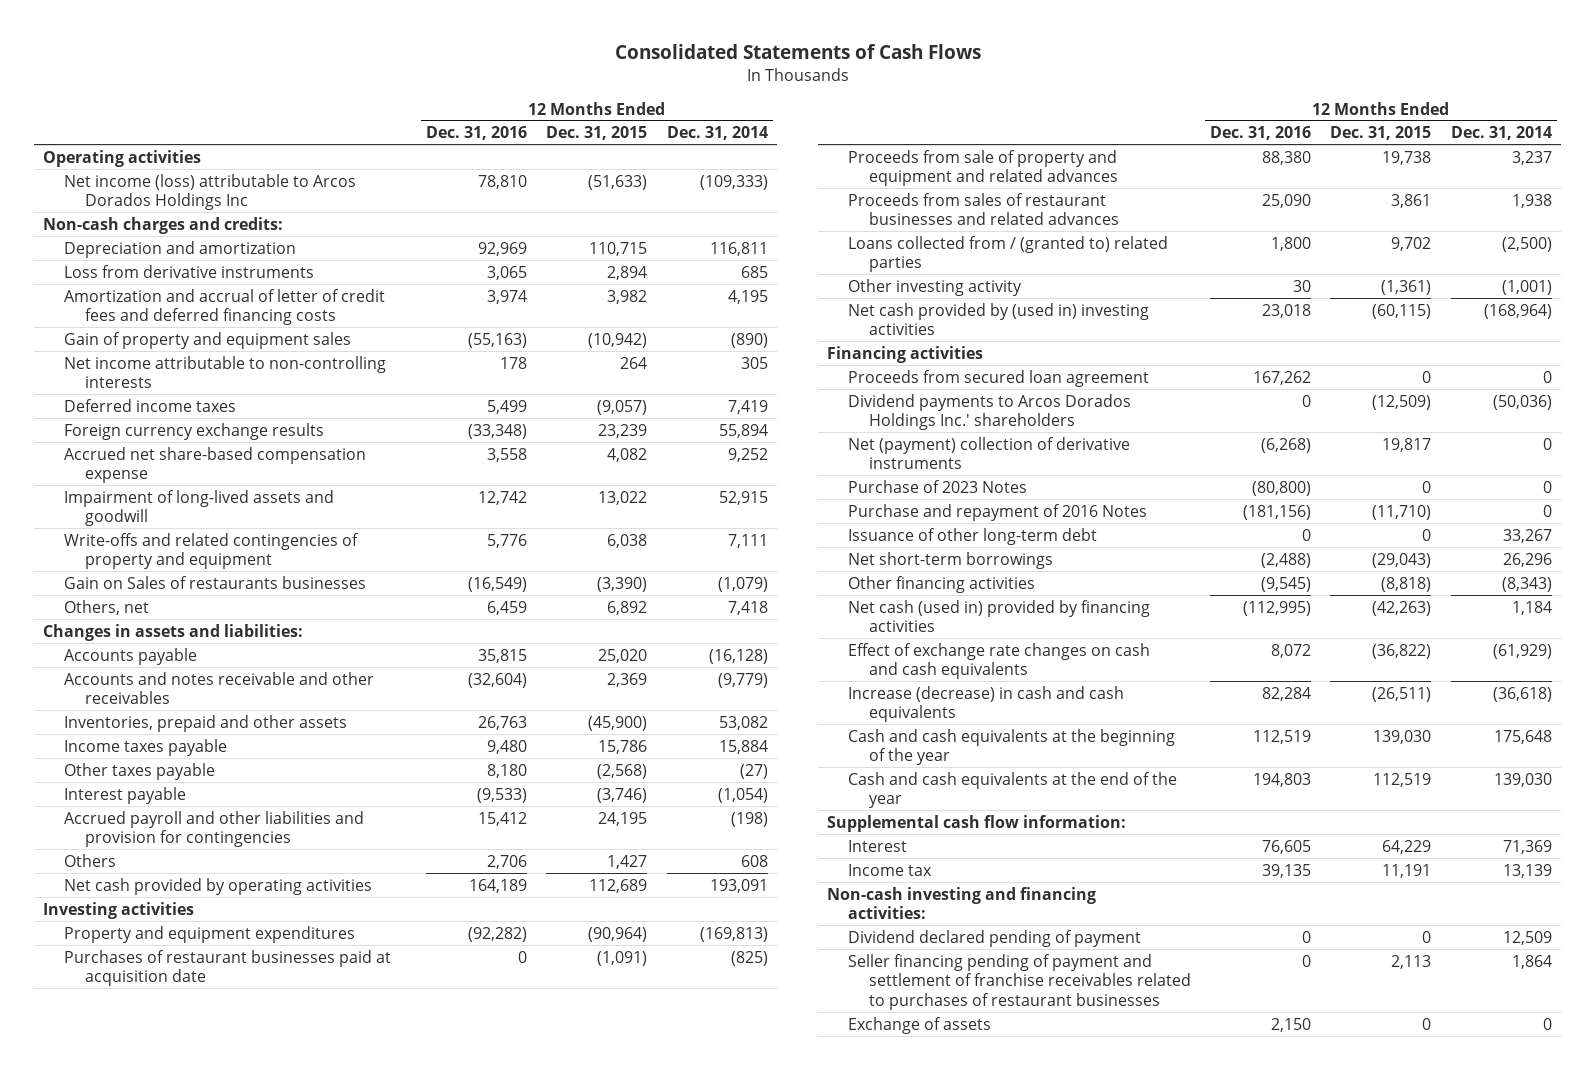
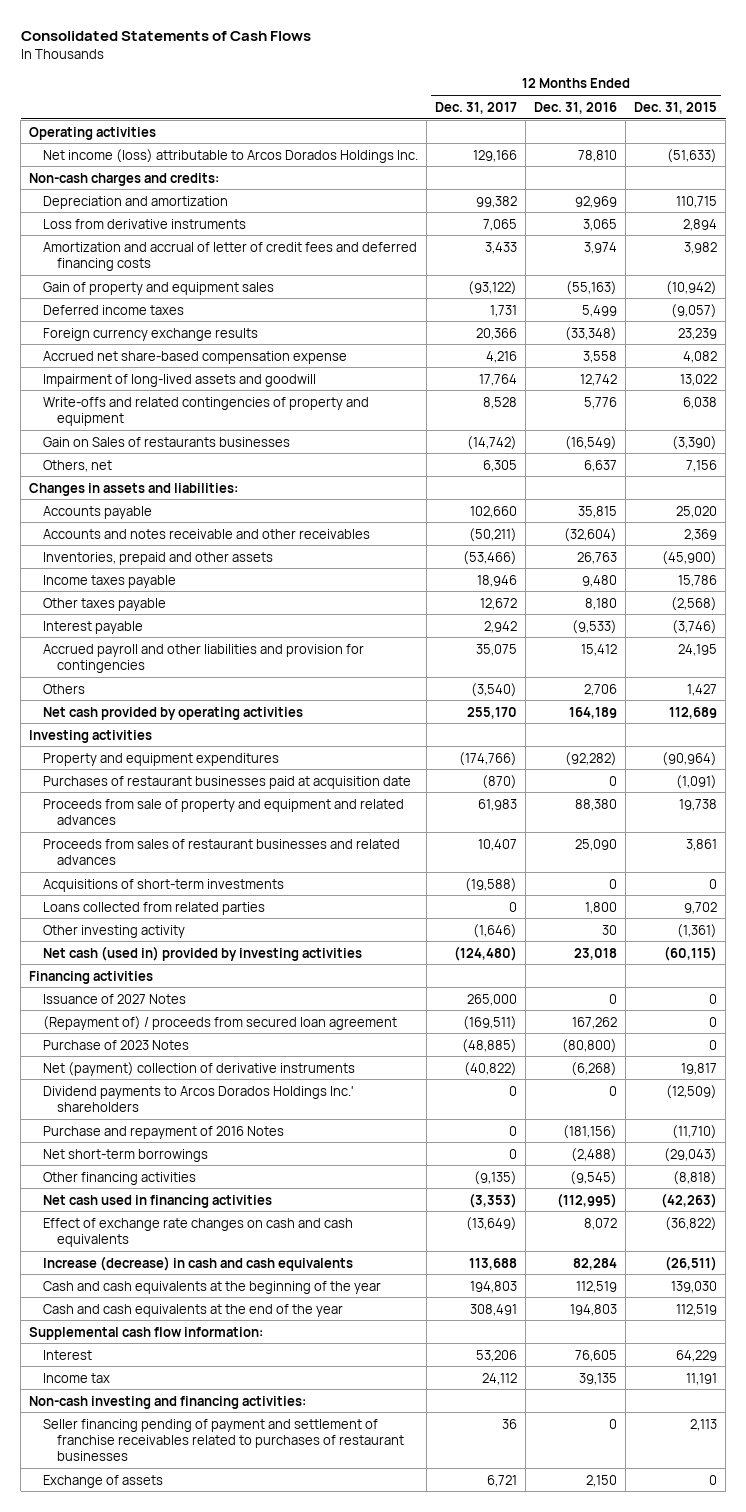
[666,126,768,141] Dec. 31, 2014 -> none
none -> [435,101,518,114] Dec. 31, 2017
[64,173,357,211] Net income (loss) attributable to Arcos Dorados Holdings Inc -> [42,148,418,163] Net income (loss) attributable to Arcos Dorados Holdings Inc.
[64,355,387,389] Net income attributable to non-controlling interests -> none
[487,600,528,615] 6,459 -> [584,459,618,472] 6,637
[607,600,648,615] 6,892 -> [686,459,718,472] 7,156
none -> [42,878,284,892] Acquisitions of short-term investments
[848,235,1169,273] Loans collected from / (granted to) related parties -> [42,901,265,915] Loans collected from related parties
[848,302,1150,336] Net cash provided by (used in) investing activities -> [42,945,362,961] Net cash (used in) provided by investing activities
none -> [42,993,186,1004] Issuance of 2027 Notes
[848,369,1150,387] Proceeds from secured loan agreement -> [42,1015,397,1030] (Repayment of) / proceeds from secured loan agreement
[848,436,1131,470] Net (payment) collection of derivative instruments -> [42,1061,355,1076] Net (payment) collection of derivative instruments
[848,393,1132,431] Dividend payments to Arcos Dorados Holdings Inc.' shareholders -> [42,1085,354,1112] Dividend payments to Arcos Dorados Holdings Inc.' shareholders
[848,527,1098,545] Issuance of other long-term debt -> none
[848,599,1151,633] Net cash (used in) provided by financing activities -> [42,1194,272,1208] Net cash used in financing activities
[848,929,1142,947] Dividend declared pending of payment -> none

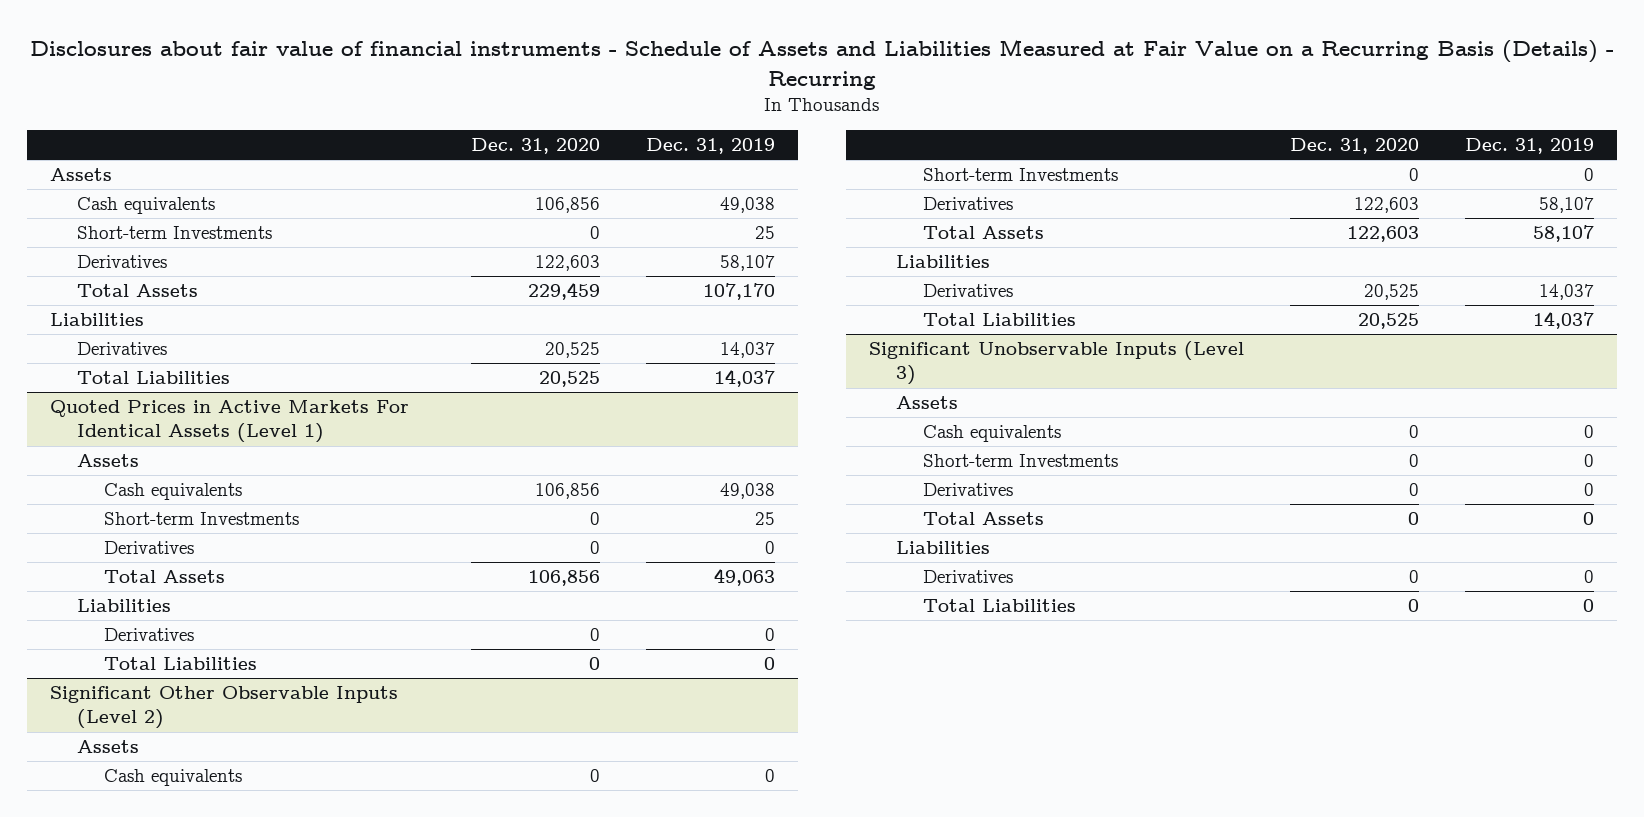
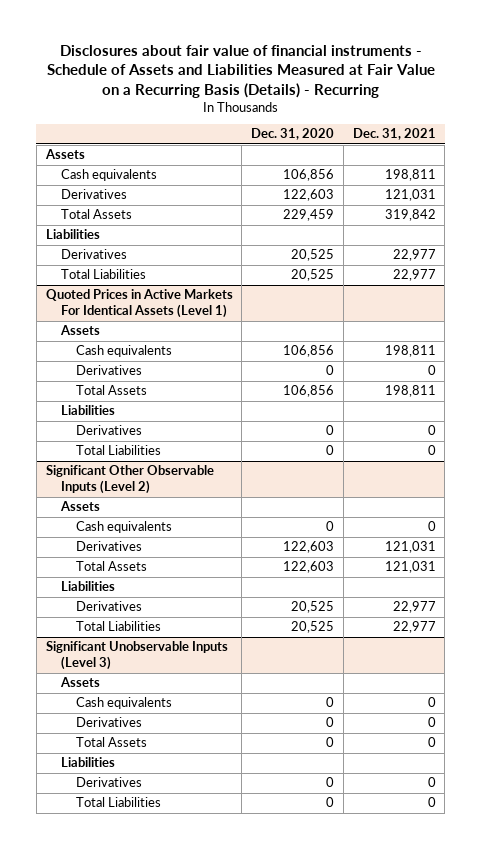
[646,138,776,155] Dec. 31, 2019 -> none
none -> [352,128,436,141] Dec. 31, 2021
[77,226,273,240] Short-term Investments -> none
[104,512,300,526] Short-term Investments -> none
[923,168,1119,182] Short-term Investments -> none
[923,454,1119,468] Short-term Investments -> none

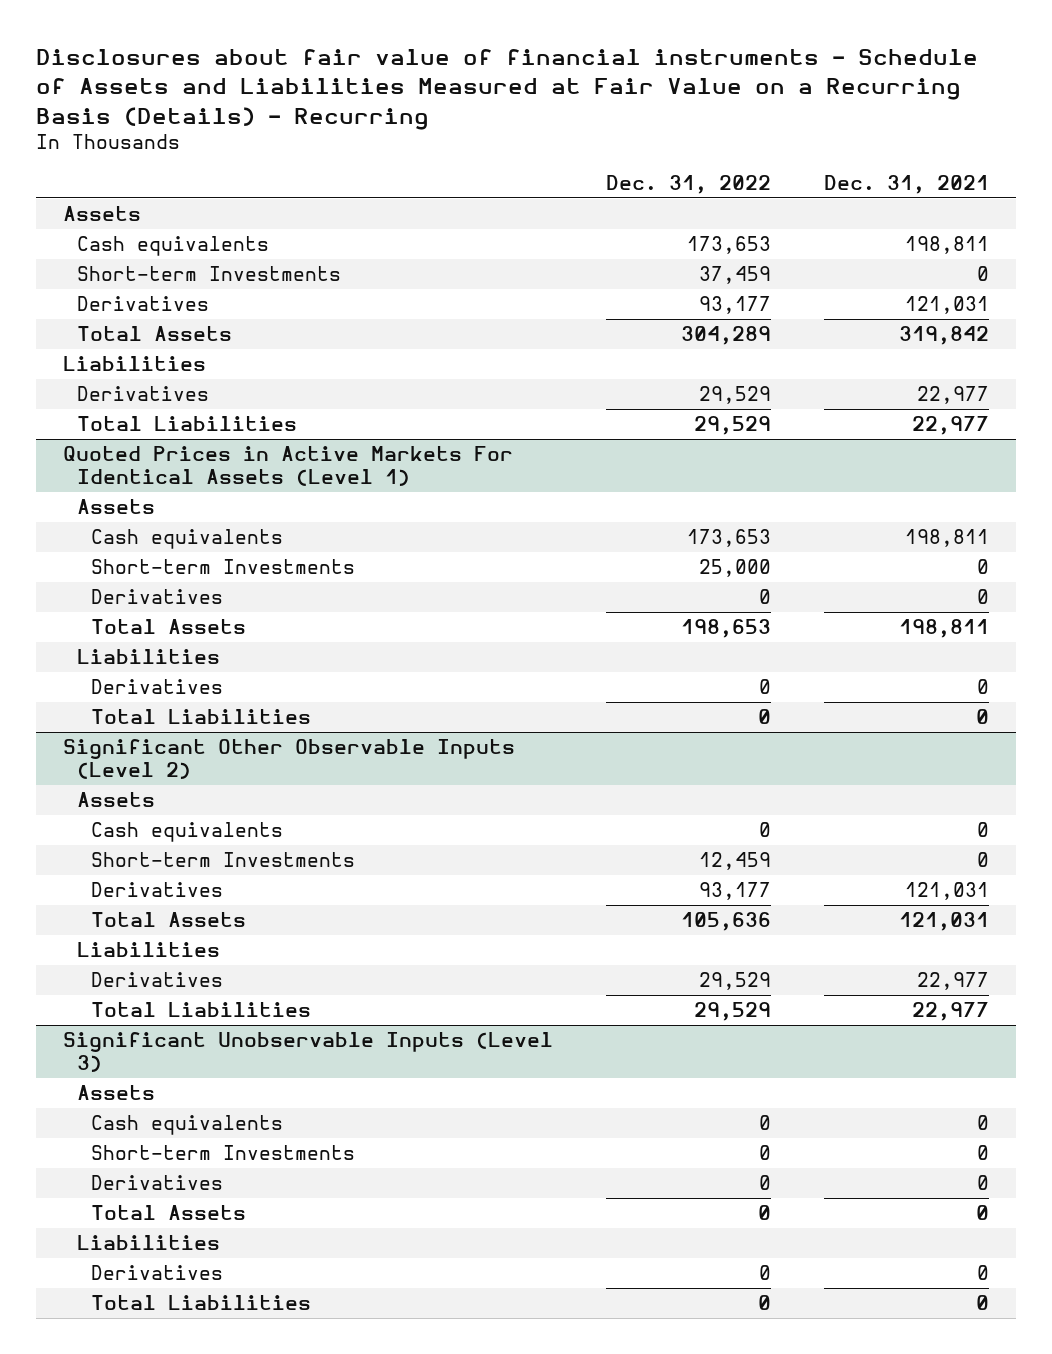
[251,128,335,141] Dec. 31, 2020 -> none
none -> [605,175,771,195] Dec. 31, 2022
none -> [77,266,342,282] Short-term Investments
none -> [91,559,356,575] Short-term Investments
none -> [91,852,356,868] Short-term Investments
none -> [91,1145,356,1161] Short-term Investments

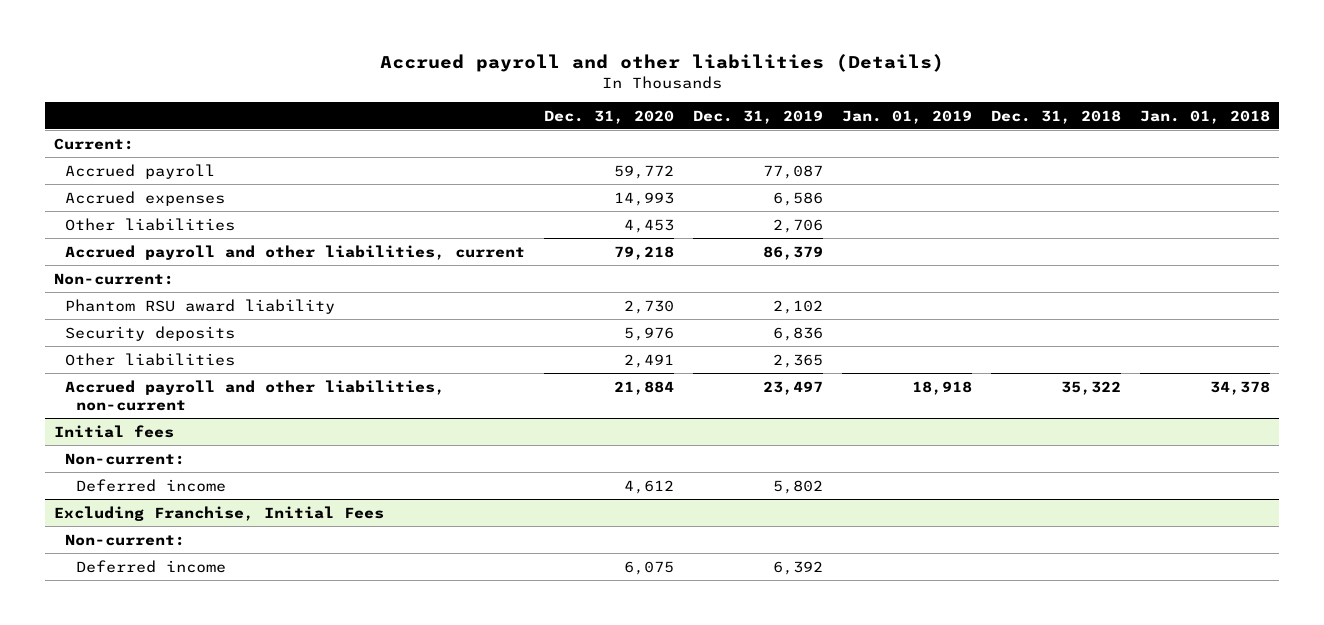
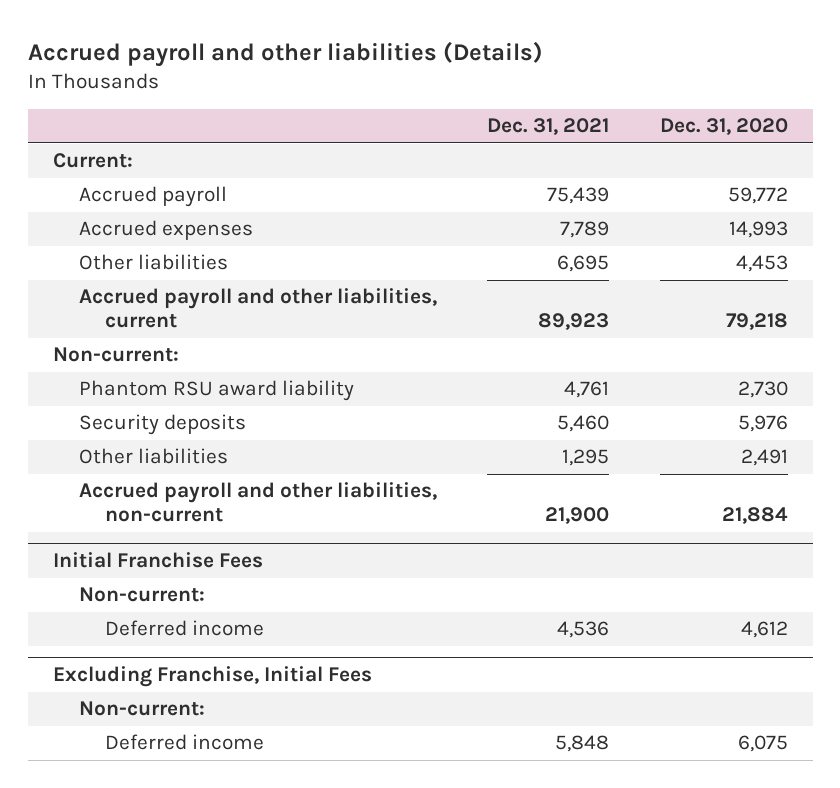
[692,109,823,124] Dec. 31, 2019 -> none
[841,109,972,124] Jan. 01, 2019 -> none
[990,109,1121,124] Dec. 31, 2018 -> none
[1139,109,1270,124] Jan. 01, 2018 -> none
none -> [487,118,610,136] Dec. 31, 2021
[54,424,175,438] Initial fees -> [52,552,263,569] Initial Franchise Fees

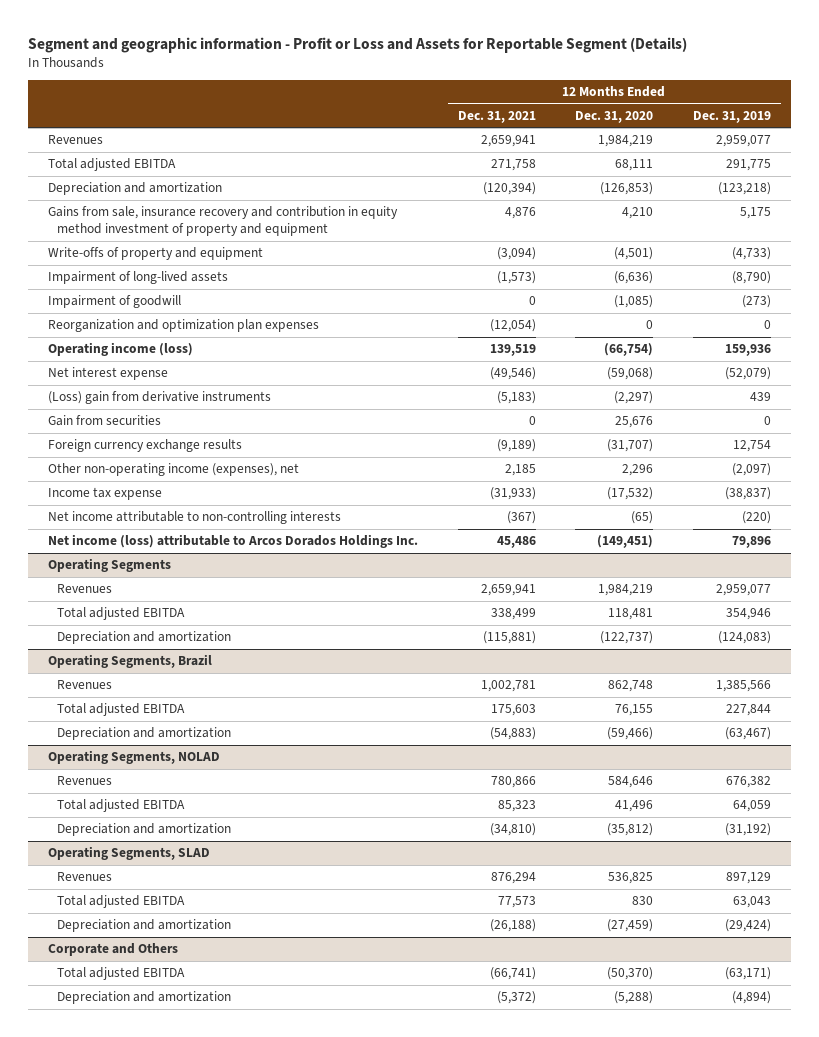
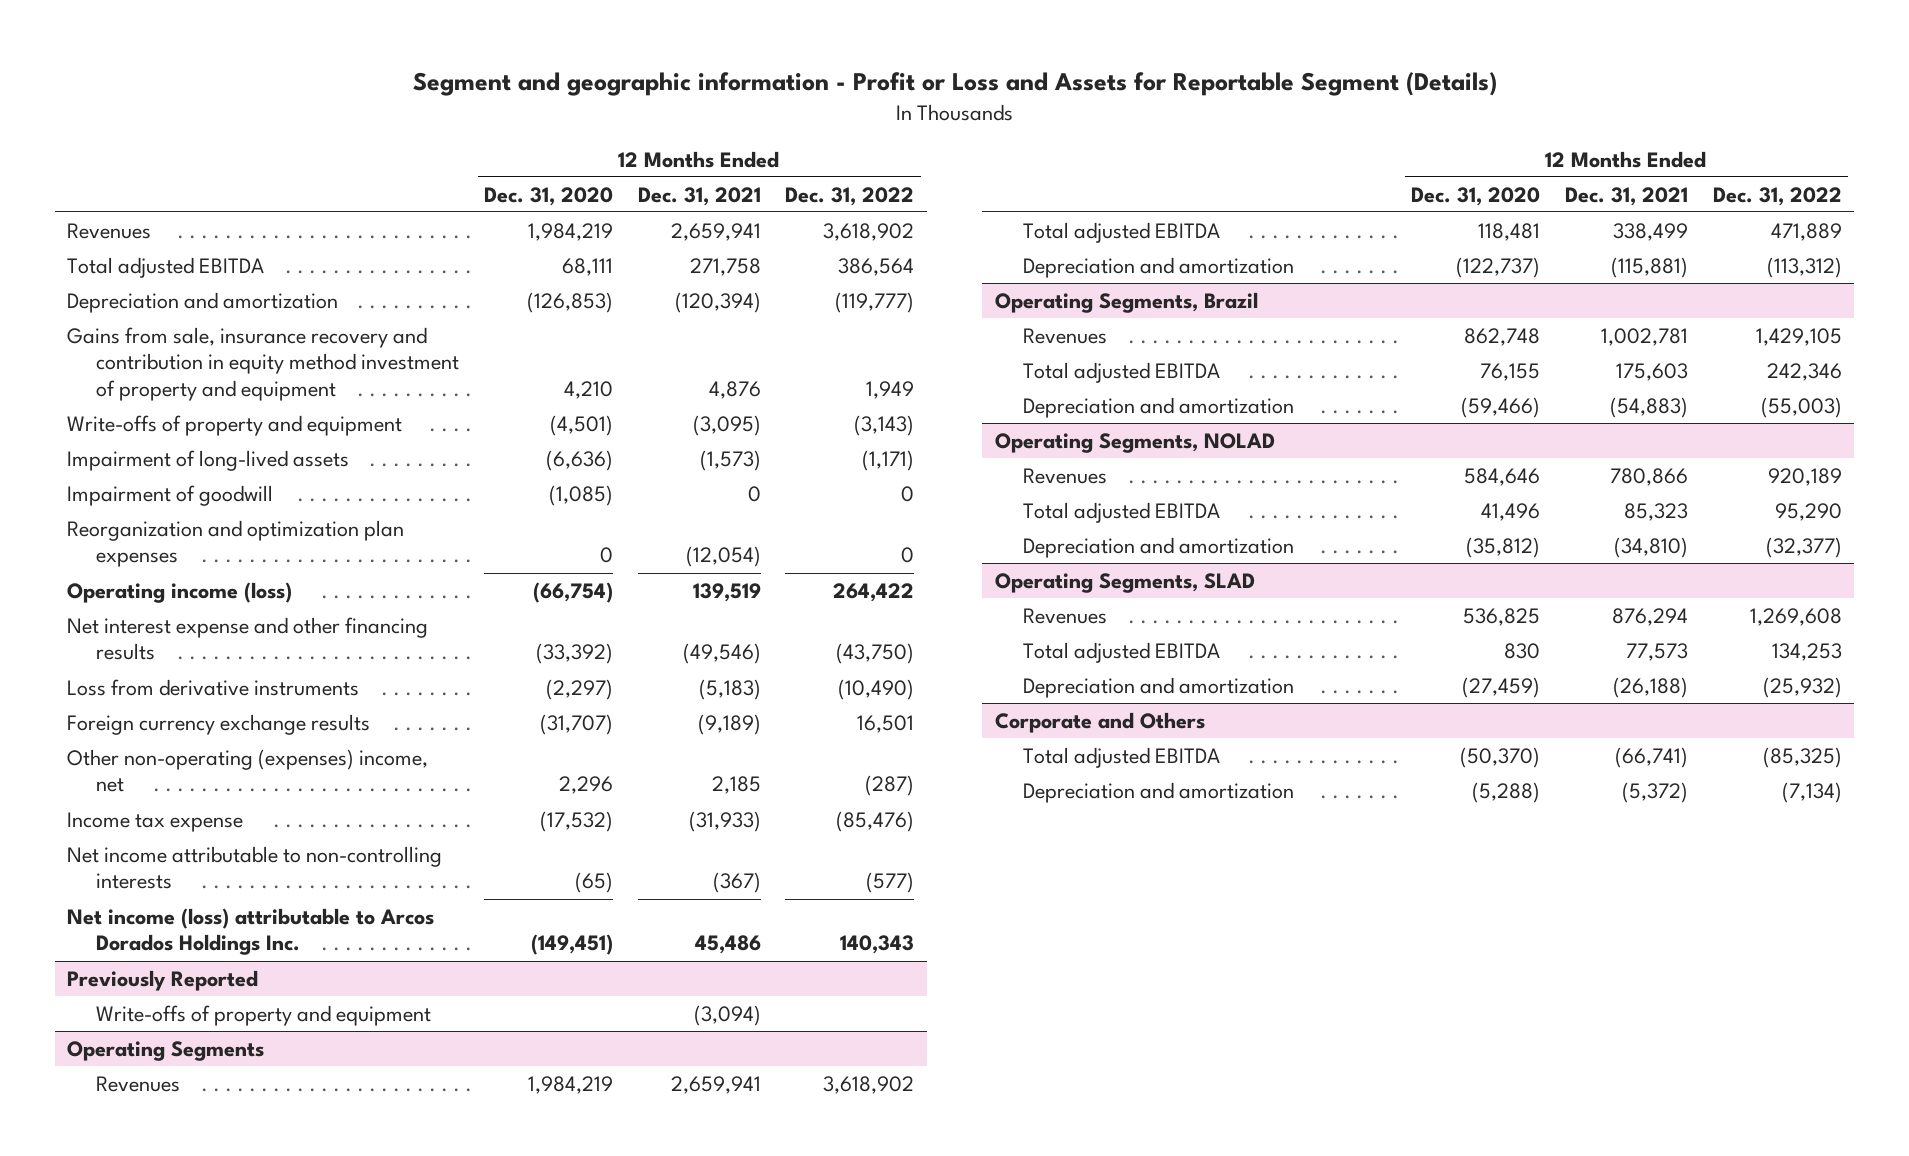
[693,110,772,123] Dec. 31, 2019 -> none
none -> [785,186,915,206] Dec. 31, 2022
[496,247,536,261] (3,094) -> [692,414,761,436] (3,095)
[47,415,161,427] Gain from securities -> none
[47,367,168,381] Net interest expense -> [67,616,429,661] Net interest expense and other financing results
[607,367,654,381] (59,068) -> [535,643,613,665] (33,392)
[47,391,271,405] (Loss) gain from derivative instruments -> [67,678,360,696] Loss from derivative instruments
[47,463,299,477] Other non-operating income (expenses), net -> [67,748,429,793] Other non-operating (expenses) income, net
none -> [67,969,259,991] Previously Reported
none -> [96,1004,432,1026] Write-offs of property and equipment

